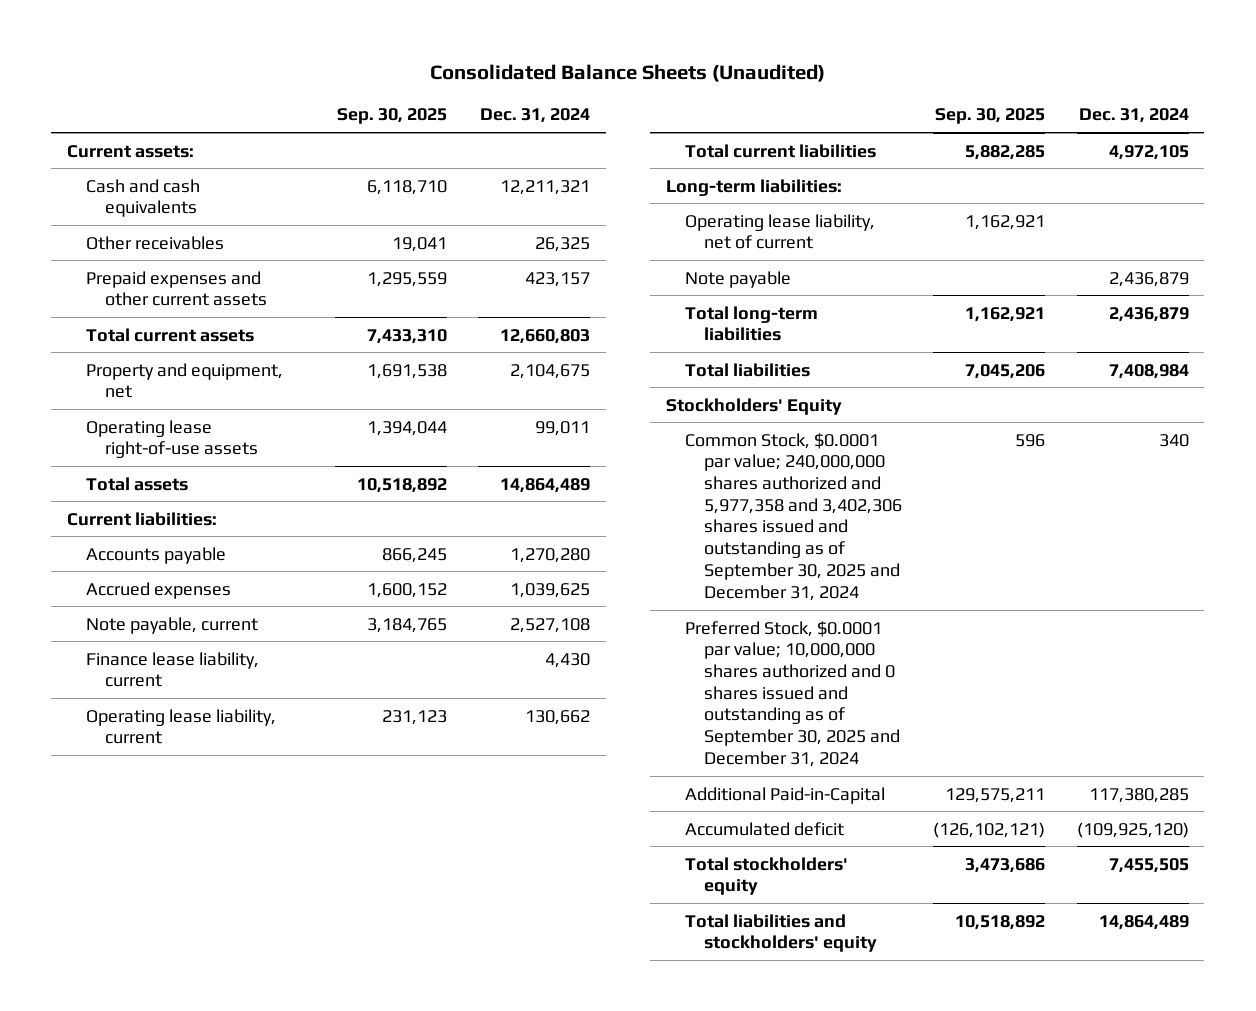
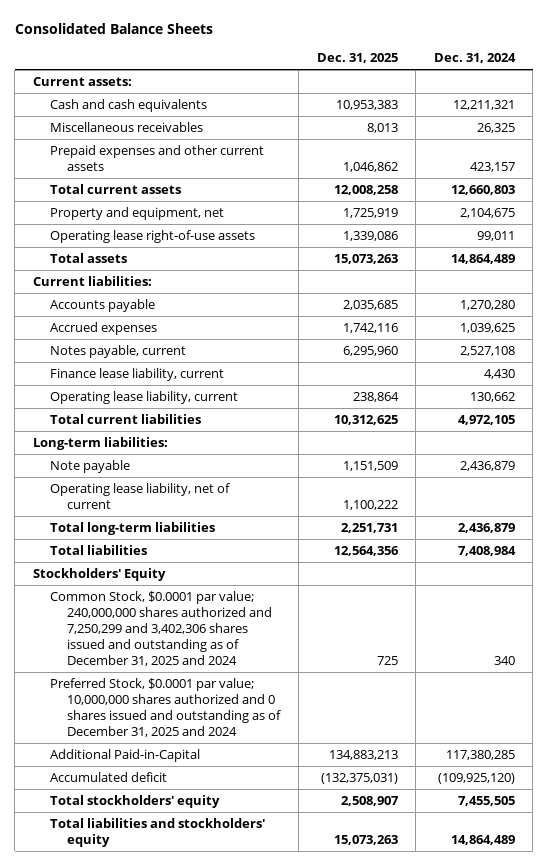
[429,63,825,82] Consolidated Balance Sheets (Unaudited) -> [14,22,213,34] Consolidated Balance Sheets
[336,108,447,125] Sep. 30, 2025 -> none
none -> [316,53,398,64] Dec. 31, 2025
[86,235,225,250] Other receivables -> [50,121,204,132] Miscellaneous receivables
[86,616,259,634] Note payable, current -> [50,344,187,358] Notes payable, current
[684,213,875,250] Operating lease liability, net of current -> [50,482,231,509] Operating lease liability, net of current
[684,432,902,601] Common Stock, $0.0001 par value; 240,000,000 shares authorized and 5,977,358 and 3,402,306 shares issued and outstanding as of September 30, 2025 and December 31, 2024 -> [50,590,273,666] Common Stock, $0.0001 par value; 240,000,000 shares authorized and 7,250,299 and 3,402,306 shares issued and outstanding as of December 31, 2025 and 2024
[684,620,900,767] Preferred Stock, $0.0001 par value; 10,000,000 shares authorized and 0 shares issued and outstanding as of September 30, 2025 and December 31, 2024 -> [50,677,282,737] Preferred Stock, $0.0001 par value; 10,000,000 shares authorized and 0 shares issued and outstanding as of December 31, 2025 and 2024

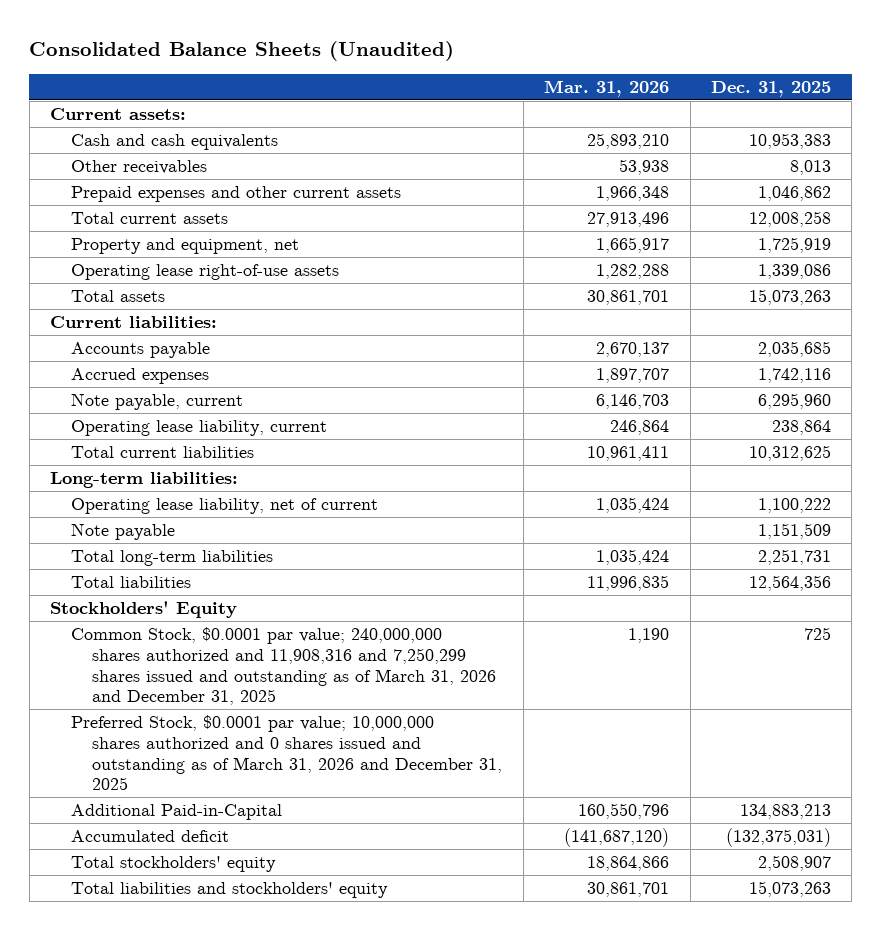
[14,22,213,34] Consolidated Balance Sheets -> [29,41,455,62] Consolidated Balance Sheets (Unaudited)
[433,53,516,64] Dec. 31, 2024 -> none
none -> [544,79,670,97] Mar. 31, 2026
[50,121,204,132] Miscellaneous receivables -> [71,159,208,174] Other receivables
[50,367,225,381] Finance lease liability, current -> none
[50,344,187,358] Notes payable, current -> [71,392,244,410] Note payable, current
[50,459,131,473] Note payable -> [71,522,176,540] Note payable
[50,590,273,666] Common Stock, $0.0001 par value; 240,000,000 shares authorized and 7,250,299 and 3,402,306 shares issued and outstanding as of December 31, 2025 and 2024 -> [71,626,497,706] Common Stock, $0.0001 par value; 240,000,000 shares authorized and 11,908,316 and 7,250,299 shares issued and outstanding as of March 31, 2026 and December 31, 2025
[50,677,282,737] Preferred Stock, $0.0001 par value; 10,000,000 shares authorized and 0 shares issued and outstanding as of December 31, 2025 and 2024 -> [71,714,503,791] Preferred Stock, $0.0001 par value; 10,000,000 shares authorized and 0 shares issued and outstanding as of March 31, 2026 and December 31, 2025

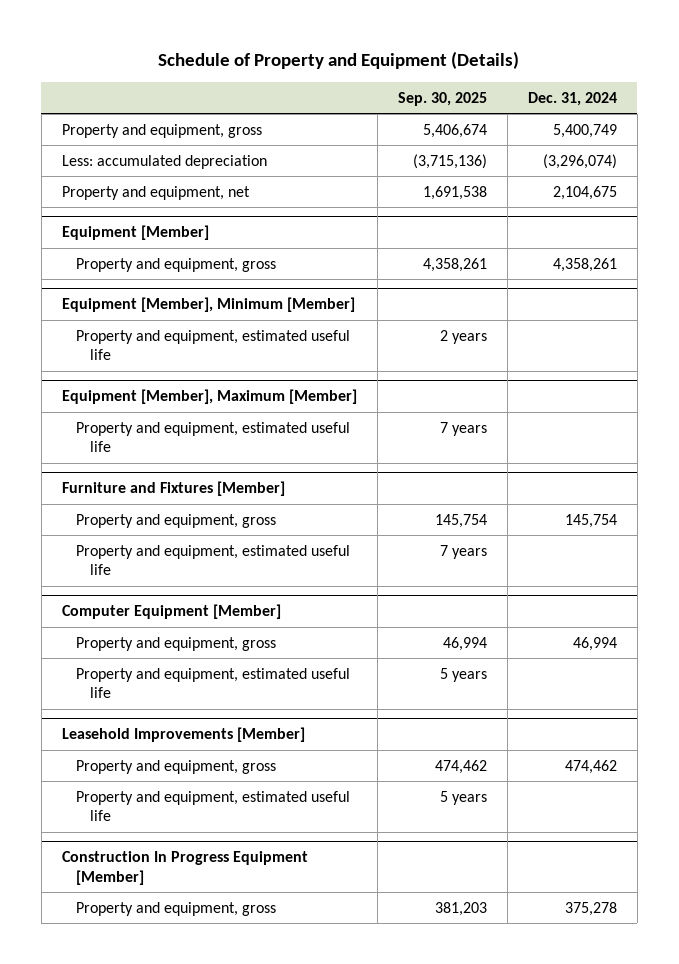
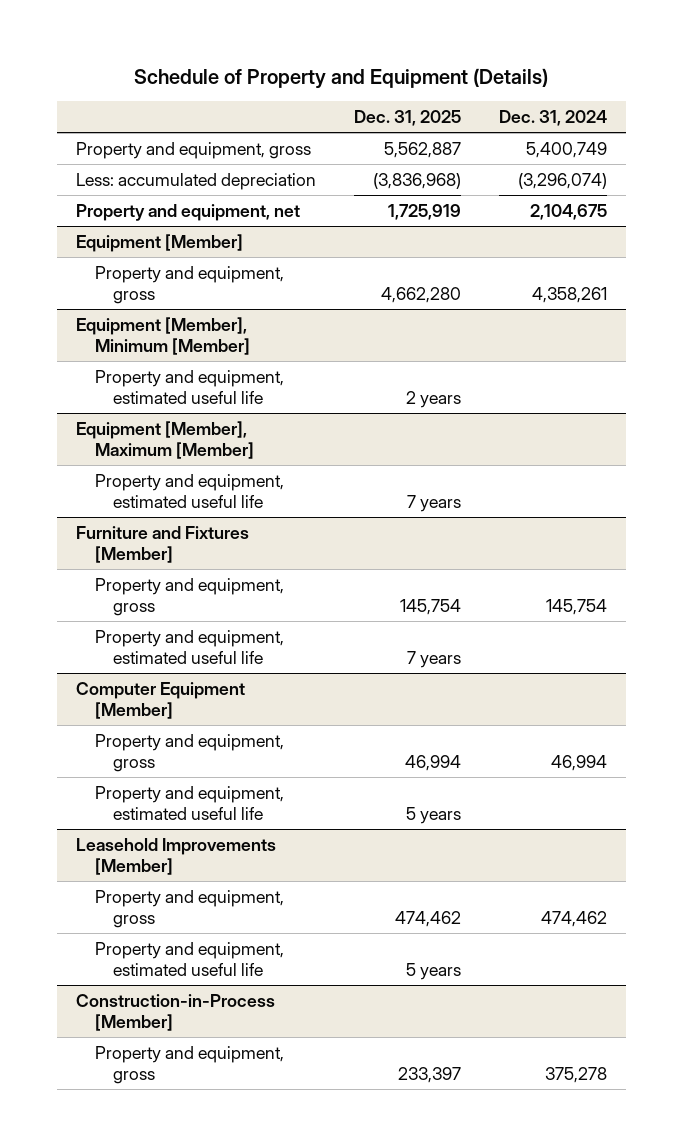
[397,92,487,107] Sep. 30, 2025 -> none
none -> [353,109,461,126] Dec. 31, 2025
[61,851,308,886] Construction In Progress Equipment [Member] -> [75,993,275,1032] Construction-in-Process [Member]

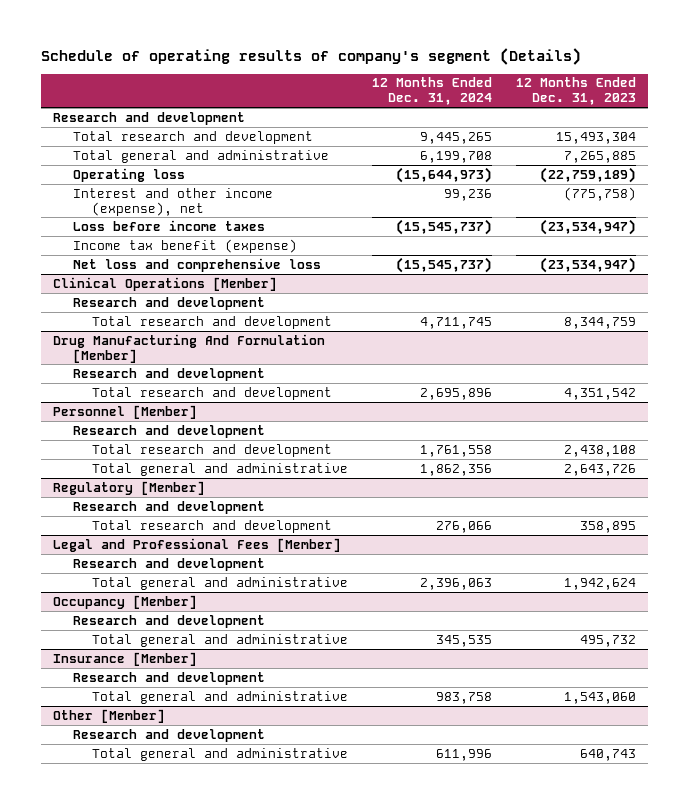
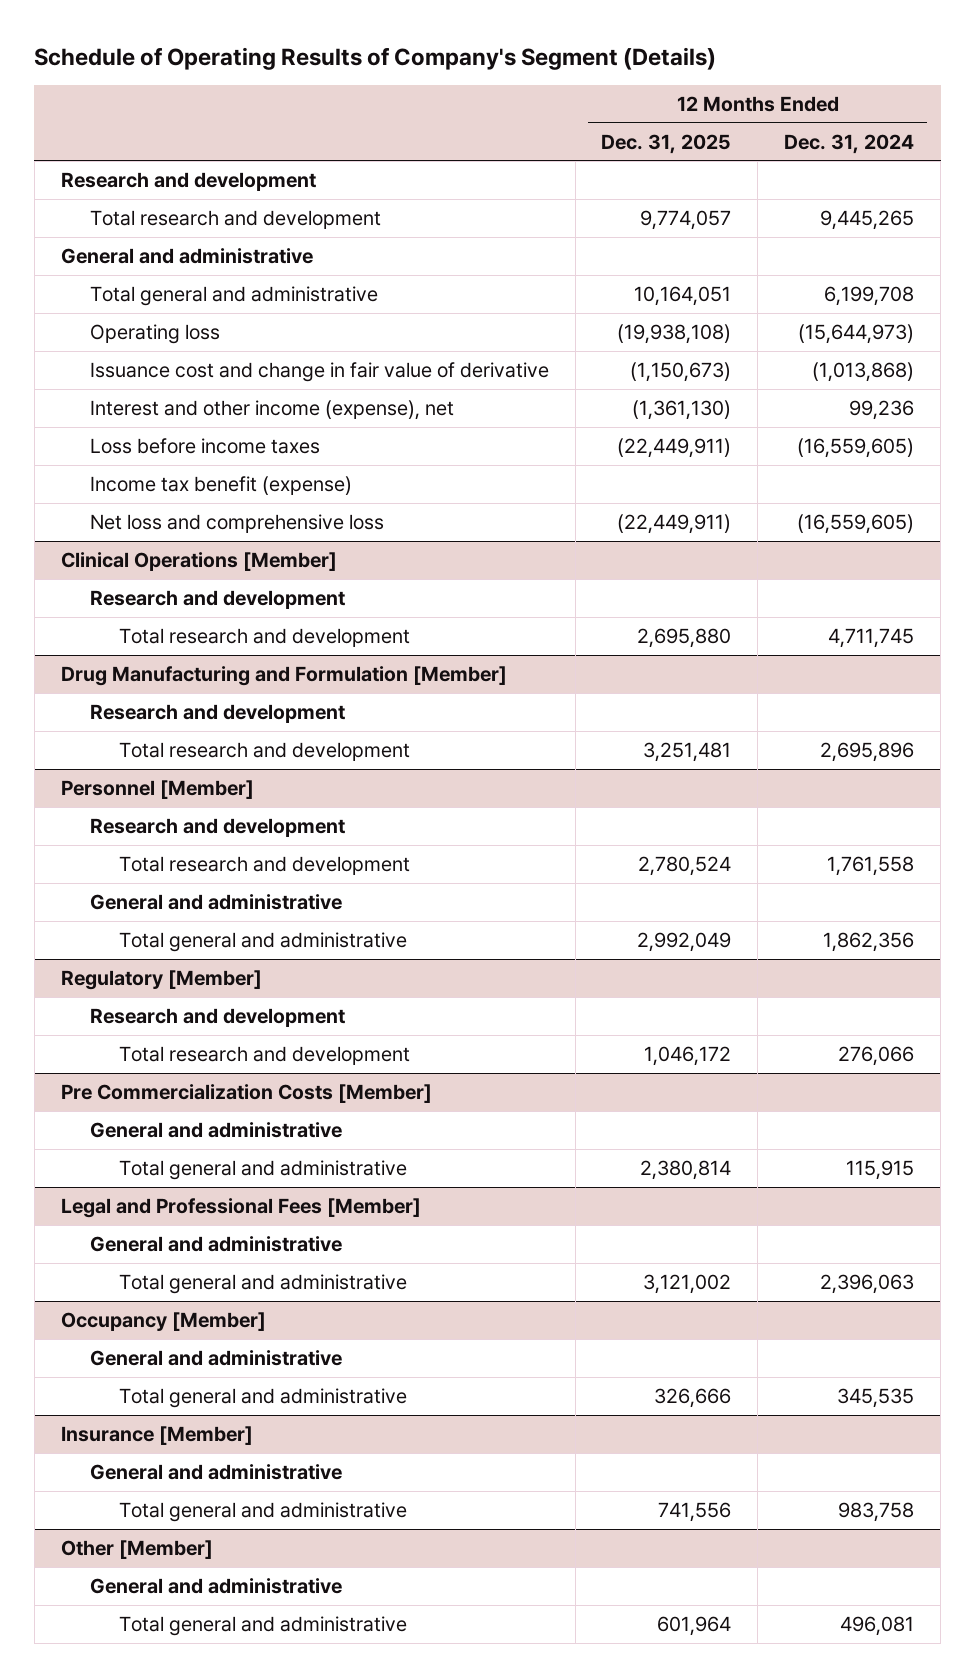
[41,47,582,65] Schedule of operating results of company's segment (Details) -> [34,47,717,71] Schedule of Operating Results of Company's Segment (Details)
[516,77,637,106] 12 Months Ended Dec. 31, 2023 -> none
none -> [601,133,732,154] Dec. 31, 2025
none -> [60,247,313,264] General and administrative
none -> [89,361,549,382] Issuance cost and change in fair value of derivative
[396,218,493,235] (15,545,737) -> [797,437,915,458] (16,559,605)
[396,256,493,273] (15,545,737) -> [797,513,915,534] (16,559,605)
[53,333,326,363] Drug Manufacturing And Formulation [Member] -> [60,665,507,686] Drug Manufacturing and Formulation [Member]
none -> [89,893,342,910] General and administrative
none -> [60,1083,432,1103] Pre Commercialization Costs [Member]
none -> [89,1121,342,1138] General and administrative
none -> [118,1159,407,1180] Total general and administrative
[72,557,265,571] Research and development -> none
none -> [89,1235,342,1252] General and administrative
[72,614,265,628] Research and development -> none
none -> [89,1349,342,1366] General and administrative
[72,671,265,685] Research and development -> none
none -> [89,1463,342,1480] General and administrative
[72,728,265,742] Research and development -> none
none -> [89,1577,342,1594] General and administrative
[436,748,493,761] 611,996 -> [840,1615,915,1636] 496,081

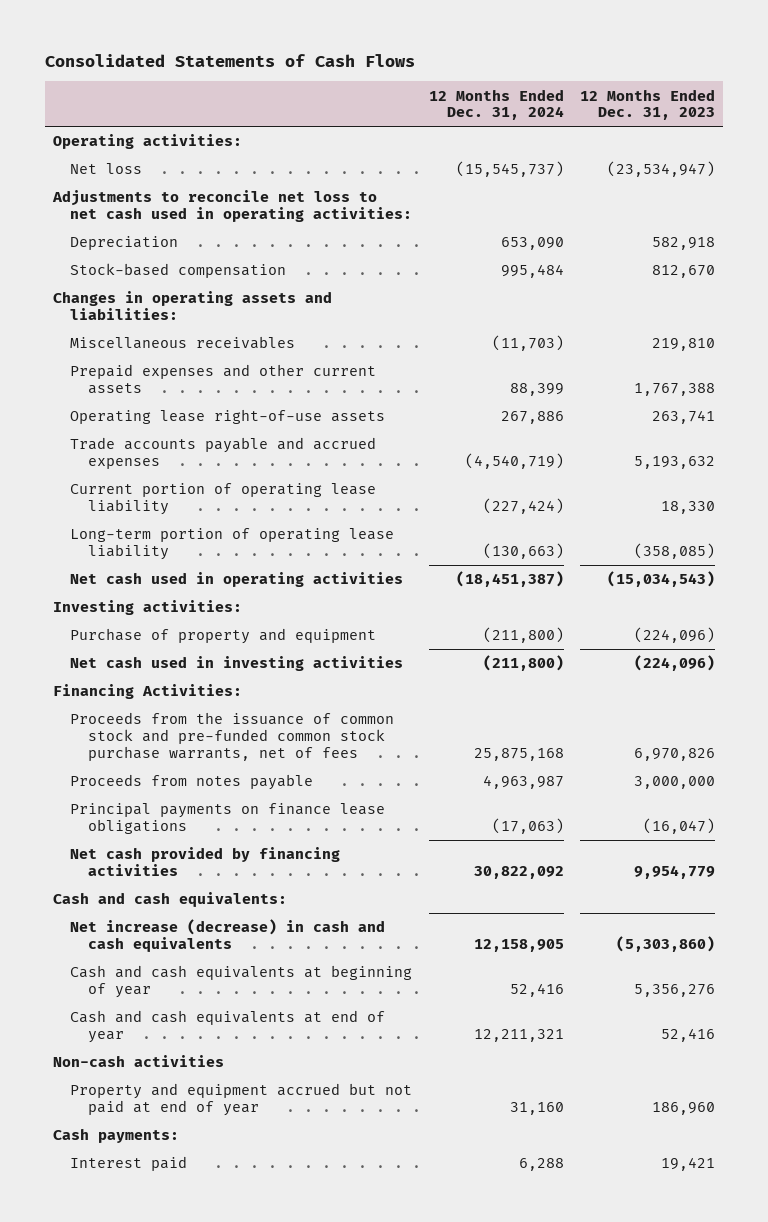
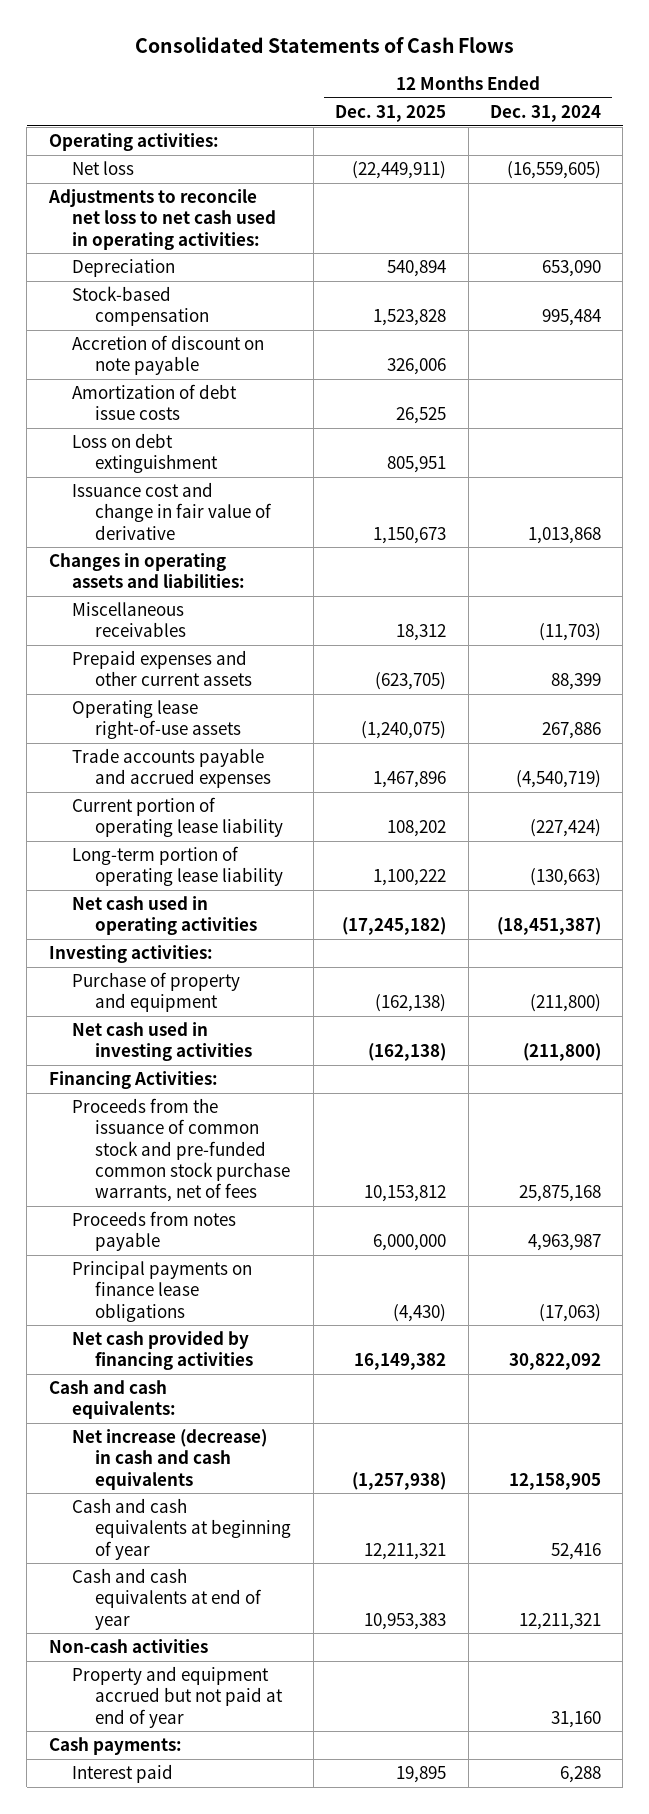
[580,88,716,121] 12 Months Ended Dec. 31, 2023 -> none
none -> [335,104,447,122] Dec. 31, 2025
[455,161,564,178] (15,545,737) -> [506,161,601,180] (16,559,605)
none -> [71,335,264,376] Accretion of discount on note payable
none -> [71,384,237,421] Amortization of debt issue costs
none -> [71,433,219,474] Loss on debt extinguishment
none -> [71,482,273,540] Issuance cost and change in fair value of derivative

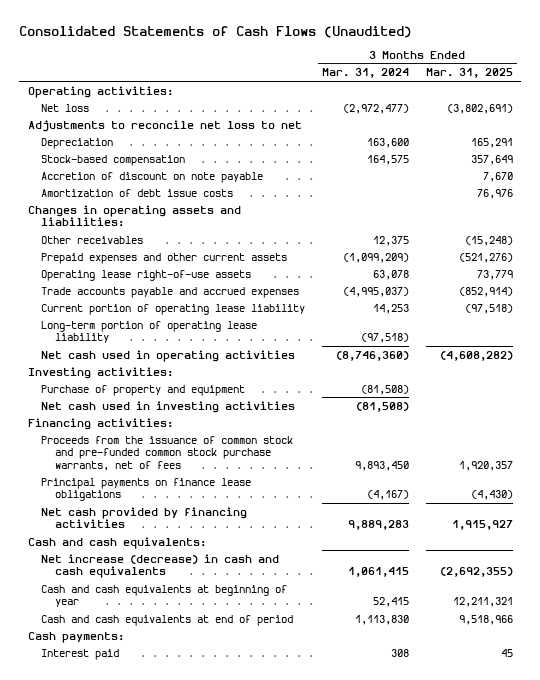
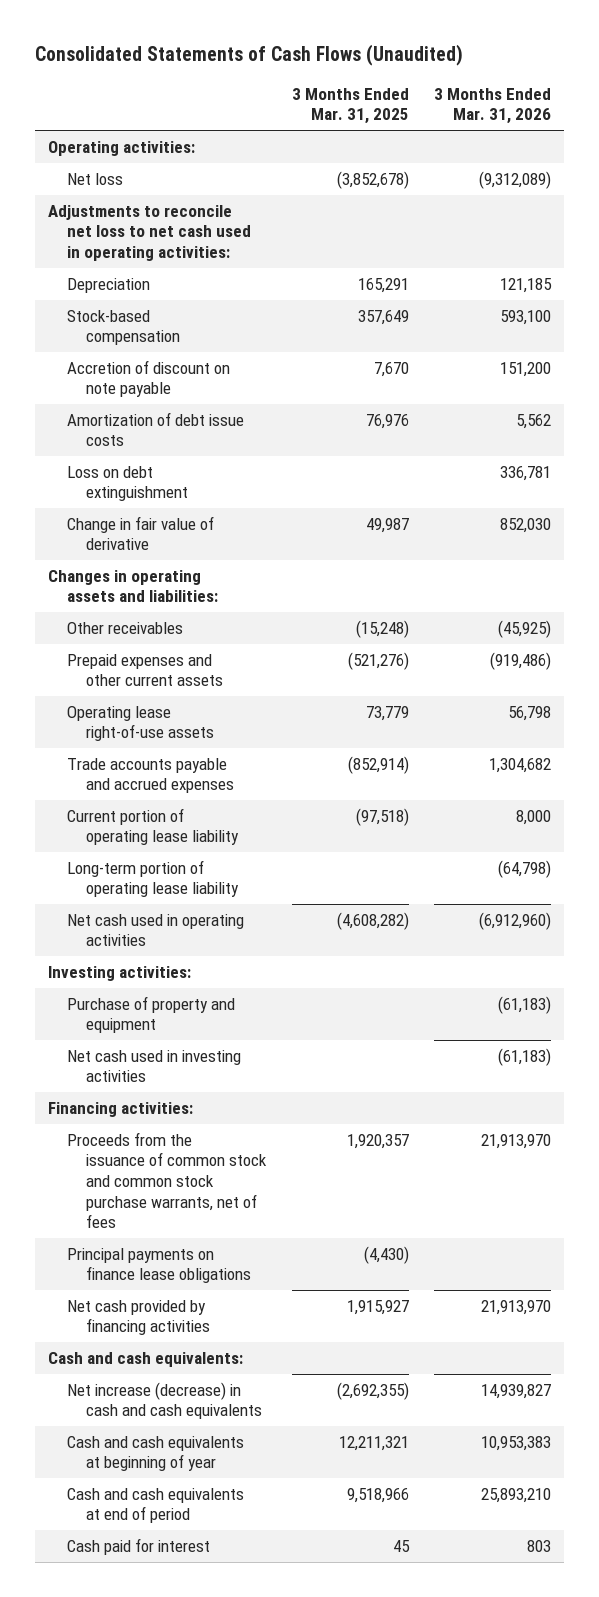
[322,68,410,79] Mar. 31, 2024 -> none
none -> [434,87,552,125] 3 Months Ended Mar. 31, 2026
[446,103,513,114] (3,802,691) -> [336,170,409,189] (3,852,678)
[27,119,302,132] Adjustments to reconcile net loss to net -> [47,204,251,262] Adjustments to reconcile net loss to net cash used in operating activities:
none -> [66,465,188,502] Loss on debt extinguishment
none -> [66,515,214,551] Change in fair value of derivative
[41,435,294,471] Proceeds from the issuance of common stock and pre-funded common stock purchase warrants, net of fees -> [66,1131,267,1229] Proceeds from the issuance of common stock and common stock purchase warrants, net of fees
[27,631,124,643] Cash payments: -> none
[41,648,120,660] Interest paid -> [66,1537,210,1555] Cash paid for interest

